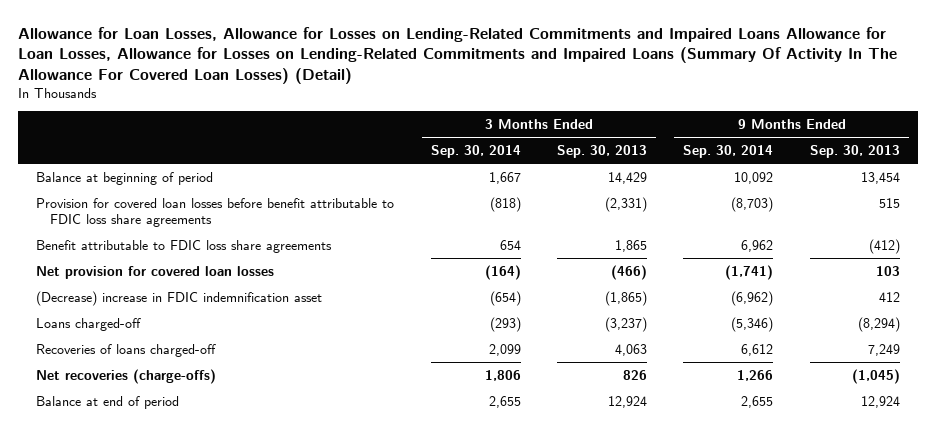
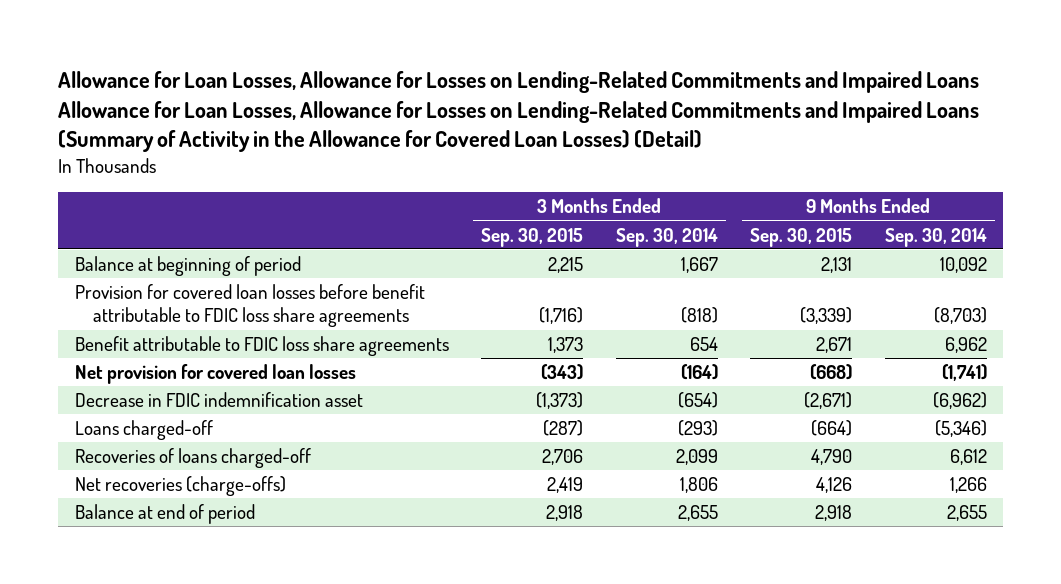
[18,26,898,84] Allowance for Loan Losses, Allowance for Losses on Lending-Related Commitments and Impaired Loans Allowance for Loan Losses, Allowance for Losses on Lending-Related Commitments and Impaired Loans (Summary Of Activity In The Allowance For Covered Loan Losses) (Detail) -> [58,71,980,153] Allowance for Loan Losses, Allowance for Losses on Lending-Related Commitments and Impaired Loans Allowance for Loan Losses, Allowance for Losses on Lending-Related Commitments and Impaired Loans (Summary of Activity in the Allowance for Covered Loan Losses) (Detail)
[557,144,648,158] Sep. 30, 2013 -> none
[809,144,900,158] Sep. 30, 2013 -> none
none -> [481,227,584,247] Sep. 30, 2015
none -> [750,227,853,247] Sep. 30, 2015
[36,290,323,306] (Decrease) increase in FDIC indemnification asset -> [74,392,363,408] Decrease in FDIC indemnification asset

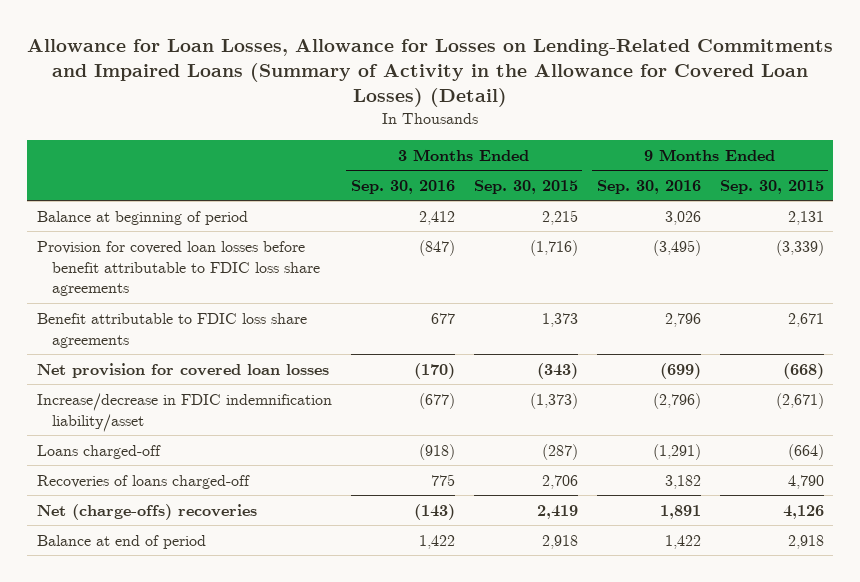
[58,71,980,153] Allowance for Loan Losses, Allowance for Losses on Lending-Related Commitments and Impaired Loans Allowance for Loan Losses, Allowance for Losses on Lending-Related Commitments and Impaired Loans (Summary of Activity in the Allowance for Covered Loan Losses) (Detail) -> [27,39,834,108] Allowance for Loan Losses, Allowance for Losses on Lending-Related Commitments and Impaired Loans (Summary of Activity in the Allowance for Covered Loan Losses) (Detail)
[615,227,718,247] Sep. 30, 2014 -> none
[884,227,987,247] Sep. 30, 2014 -> none
none -> [350,179,455,194] Sep. 30, 2016
none -> [596,179,701,194] Sep. 30, 2016
[74,392,363,408] Decrease in FDIC indemnification asset -> [36,392,332,432] Increase/decrease in FDIC indemnification liability/asset
[74,476,286,497] Net recoveries (charge-offs) -> [36,503,257,520] Net (charge-offs) recoveries

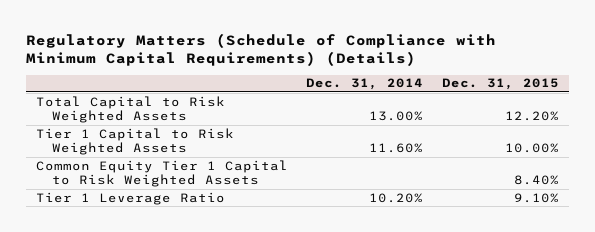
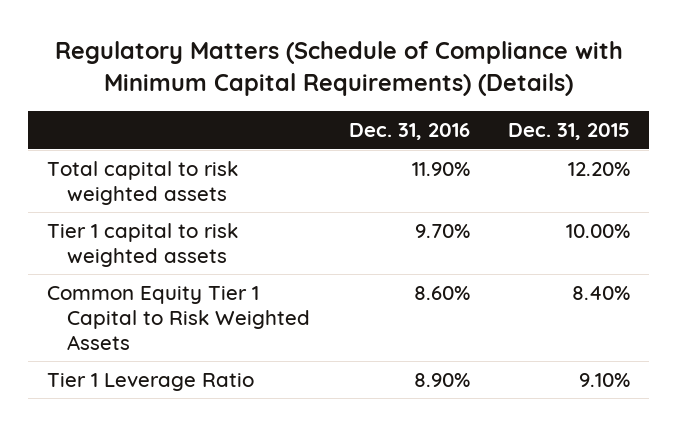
[306,78,424,91] Dec. 31, 2014 -> none
none -> [348,123,470,141] Dec. 31, 2016
[35,95,225,124] Total Capital to Risk Weighted Assets -> [47,160,239,205] Total capital to risk weighted assets
[35,127,234,156] Tier 1 Capital to Risk Weighted Assets -> [47,222,239,267] Tier 1 capital to risk weighted assets

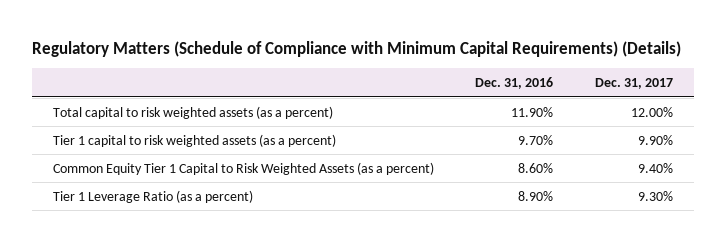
[508,123,631,141] Dec. 31, 2015 -> none
none -> [594,78,673,90] Dec. 31, 2017
[47,160,239,205] Total capital to risk weighted assets -> [52,105,333,119] Total capital to risk weighted assets (as a percent)
[47,222,239,267] Tier 1 capital to risk weighted assets -> [52,133,336,147] Tier 1 capital to risk weighted assets (as a percent)
[47,285,310,350] Common Equity Tier 1 Capital to Risk Weighted Assets -> [52,161,434,175] Common Equity Tier 1 Capital to Risk Weighted Assets (as a percent)
[47,372,255,391] Tier 1 Leverage Ratio -> [52,189,253,203] Tier 1 Leverage Ratio (as a percent)

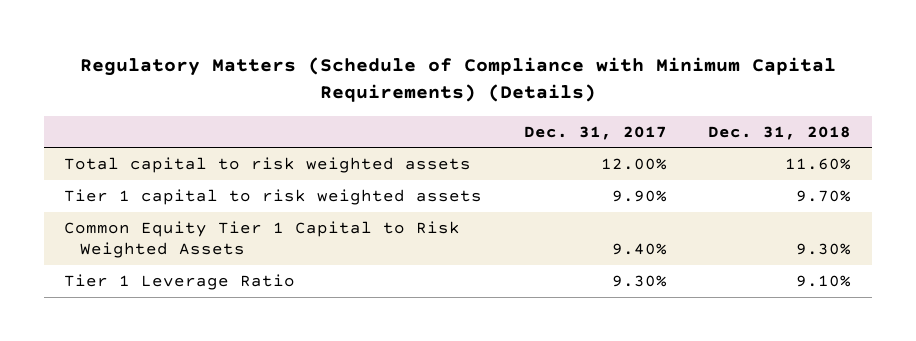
[475,77,554,90] Dec. 31, 2016 -> none
none -> [708,125,852,140] Dec. 31, 2018
[52,105,333,119] Total capital to risk weighted assets (as a percent) -> [64,156,472,173] Total capital to risk weighted assets
[52,133,336,147] Tier 1 capital to risk weighted assets (as a percent) -> [64,188,483,205] Tier 1 capital to risk weighted assets
[52,161,434,175] Common Equity Tier 1 Capital to Risk Weighted Assets (as a percent) -> [64,220,461,259] Common Equity Tier 1 Capital to Risk Weighted Assets
[52,189,253,203] Tier 1 Leverage Ratio (as a percent) -> [64,273,296,290] Tier 1 Leverage Ratio

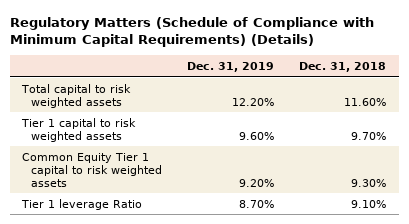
[523,125,667,140] Dec. 31, 2017 -> none
none -> [187,61,275,72] Dec. 31, 2019
[64,220,461,259] Common Equity Tier 1 Capital to Risk Weighted Assets -> [22,152,162,187] Common Equity Tier 1 capital to risk weighted assets
[64,273,296,290] Tier 1 Leverage Ratio -> [21,198,143,210] Tier 1 leverage Ratio

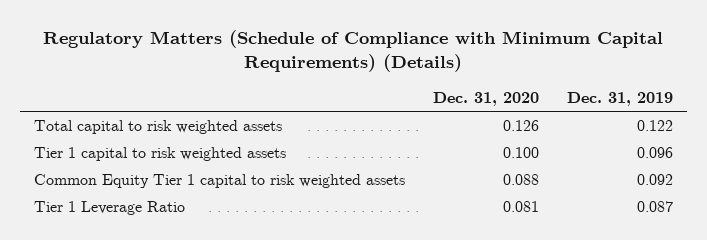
[299,61,387,72] Dec. 31, 2018 -> none
none -> [432,91,539,106] Dec. 31, 2020
[232,97,275,106] 12.20% -> [636,119,673,131] 0.122
[239,131,275,140] 9.60% -> [636,146,673,158] 0.096
[239,178,275,187] 9.20% -> [636,173,673,185] 0.092
[21,198,143,210] Tier 1 leverage Ratio -> [34,200,186,215] Tier 1 Leverage Ratio
[239,199,275,208] 8.70% -> [636,200,673,212] 0.087

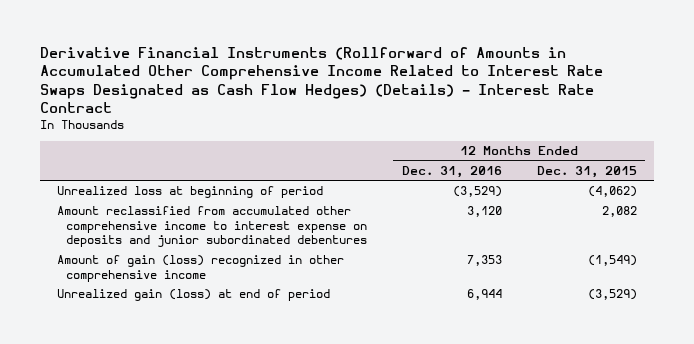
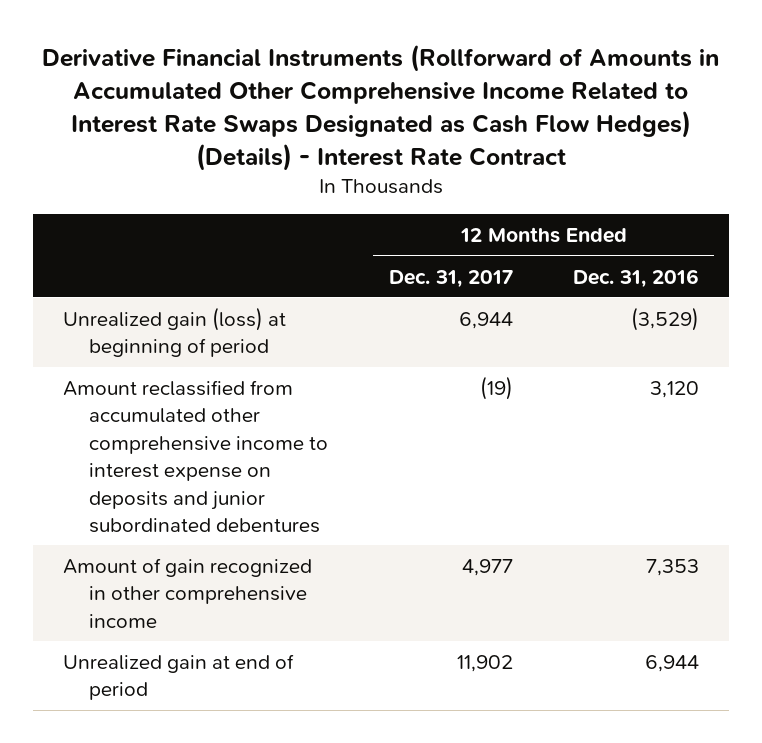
[536,166,637,179] Dec. 31, 2015 -> none
none -> [388,269,513,288] Dec. 31, 2017
[56,186,323,199] Unrealized loss at beginning of period -> [62,306,286,358] Unrealized gain (loss) at beginning of period
[56,255,344,282] Amount of gain (loss) recognized in other comprehensive income -> [62,557,312,628] Amount of gain recognized in other comprehensive income
[56,289,330,302] Unrealized gain (loss) at end of period -> [62,653,294,701] Unrealized gain at end of period

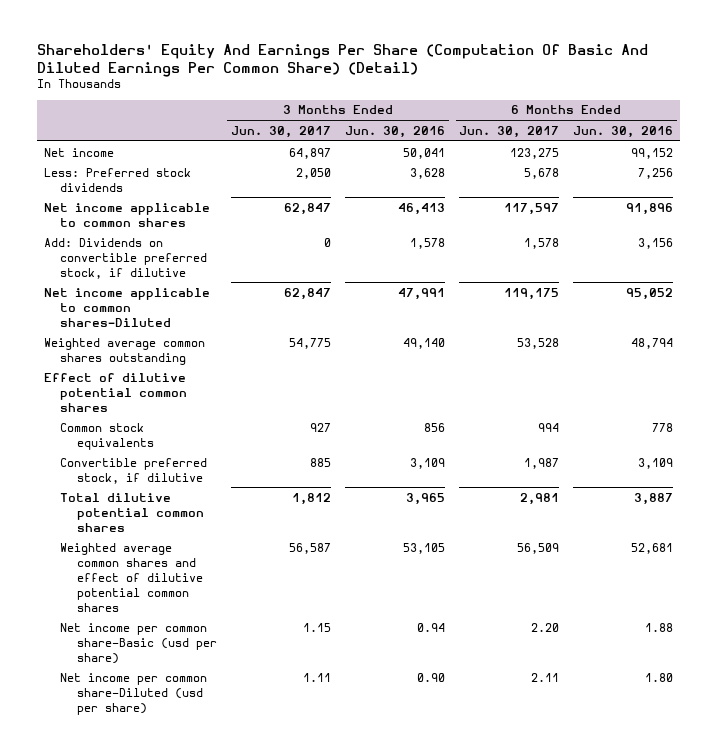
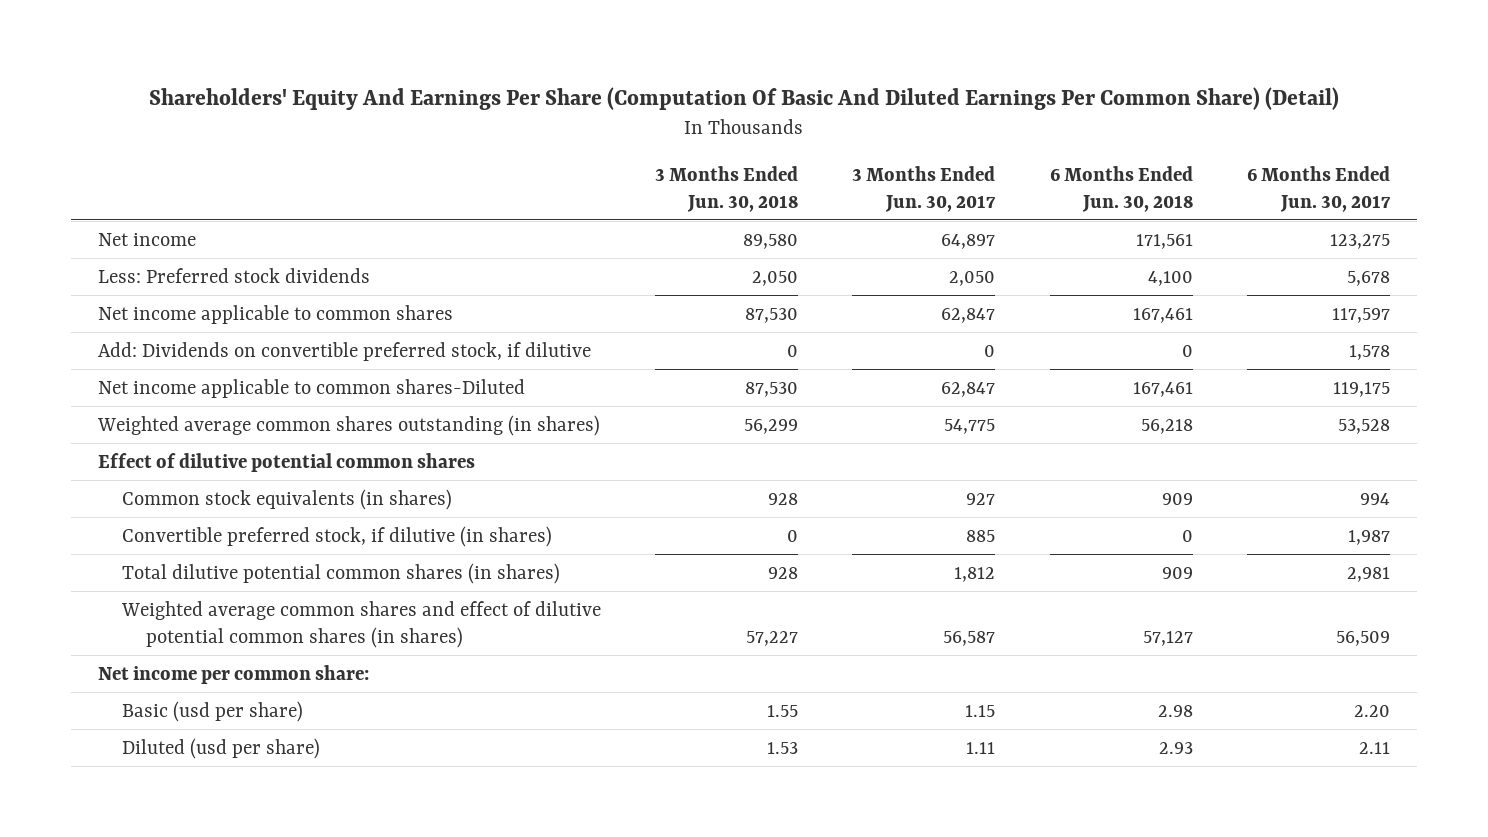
[345,125,446,138] Jun. 30, 2016 -> none
[573,125,674,138] Jun. 30, 2016 -> none
none -> [655,165,799,212] 3 Months Ended Jun. 30, 2018
none -> [1049,165,1193,212] 6 Months Ended Jun. 30, 2018
[43,337,205,365] Weighted average common shares outstanding -> [97,414,601,436] Weighted average common shares outstanding (in shares)
[60,422,154,450] Common stock equivalents -> [122,488,453,510] Common stock equivalents (in shares)
[60,457,208,484] Convertible preferred stock, if dilutive -> [122,525,553,547] Convertible preferred stock, if dilutive (in shares)
[60,492,204,532] Total dilutive potential common shares -> [122,562,561,584] Total dilutive potential common shares (in shares)
[60,542,203,612] Weighted average common shares and effect of dilutive potential common shares -> [121,600,602,648] Weighted average common shares and effect of dilutive potential common shares (in shares)
none -> [98,664,370,684] Net income per common share:
[60,622,217,664] Net income per common share-Basic (usd per share) -> [122,700,304,722] Basic (usd per share)
[60,672,208,715] Net income per common share-Diluted (usd per share) -> [122,737,321,759] Diluted (usd per share)

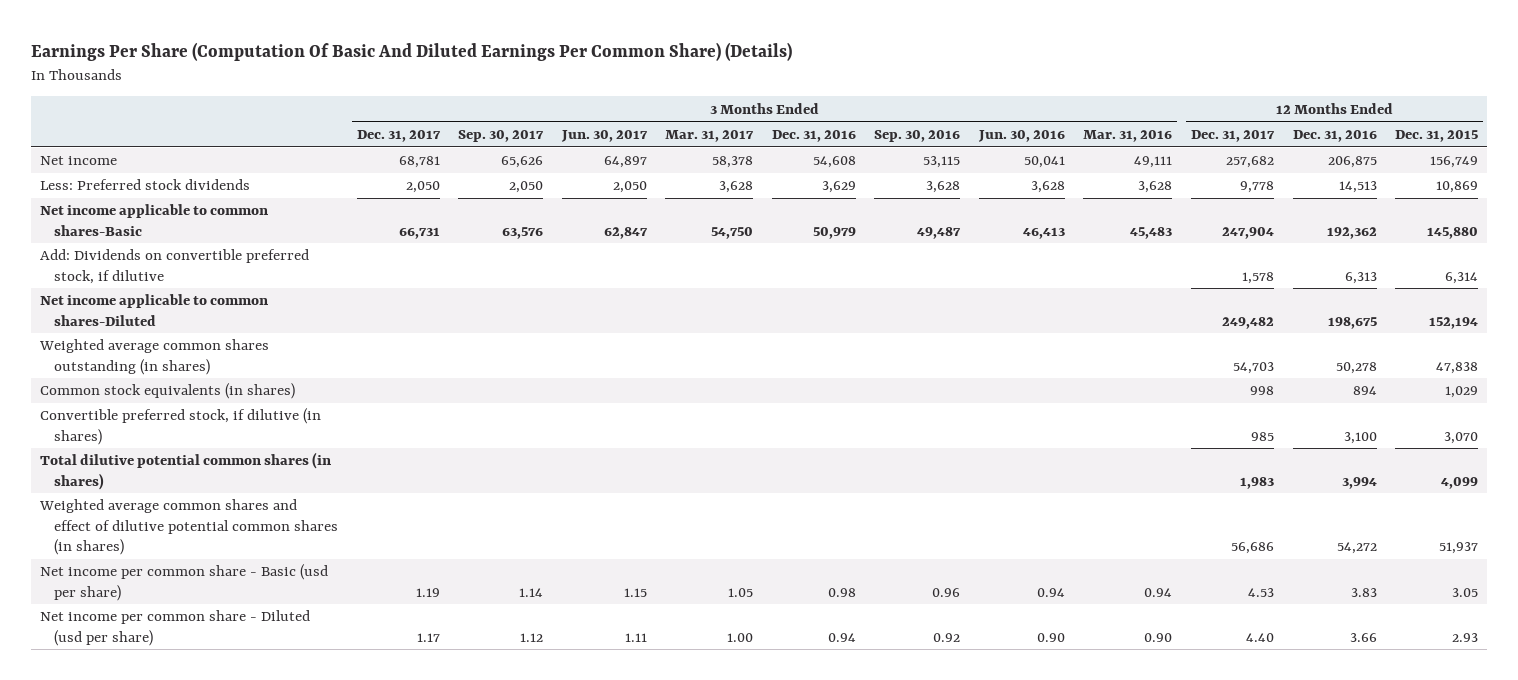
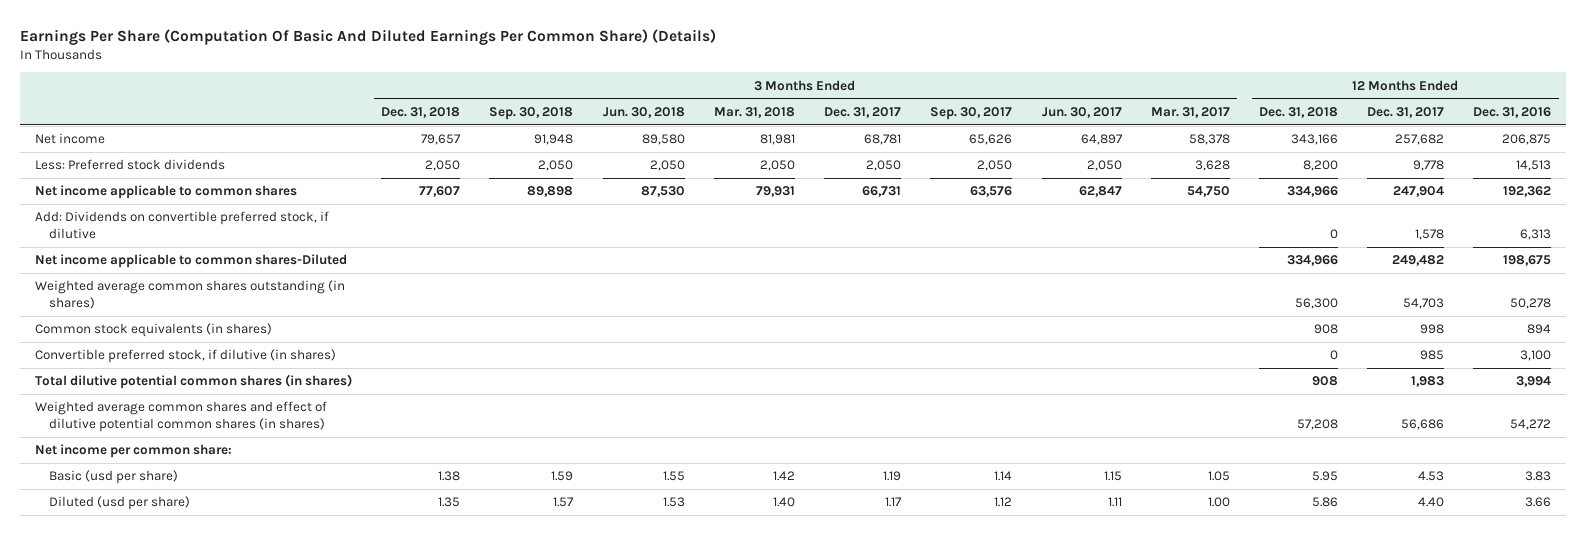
[771,129,856,142] Dec. 31, 2016 -> none
[874,129,961,142] Sep. 30, 2016 -> none
[977,129,1065,142] Jun. 30, 2016 -> none
[1083,129,1173,142] Mar. 31, 2016 -> none
[1395,129,1479,142] Dec. 31, 2015 -> none
none -> [381,106,461,118] Dec. 31, 2018
none -> [489,106,574,120] Sep. 30, 2018
none -> [602,106,685,118] Jun. 30, 2018
none -> [713,106,795,118] Mar. 31, 2018
none -> [1258,106,1338,118] Dec. 31, 2018
[40,204,269,236] Net income applicable to common shares-Basic -> [34,185,297,200] Net income applicable to common shares
none -> [34,444,232,459] Net income per common share:
[40,564,329,601] Net income per common share - Basic (usd per share) -> [49,470,179,485] Basic (usd per share)
[40,610,311,646] Net income per common share - Diluted (usd per share) -> [49,496,191,511] Diluted (usd per share)

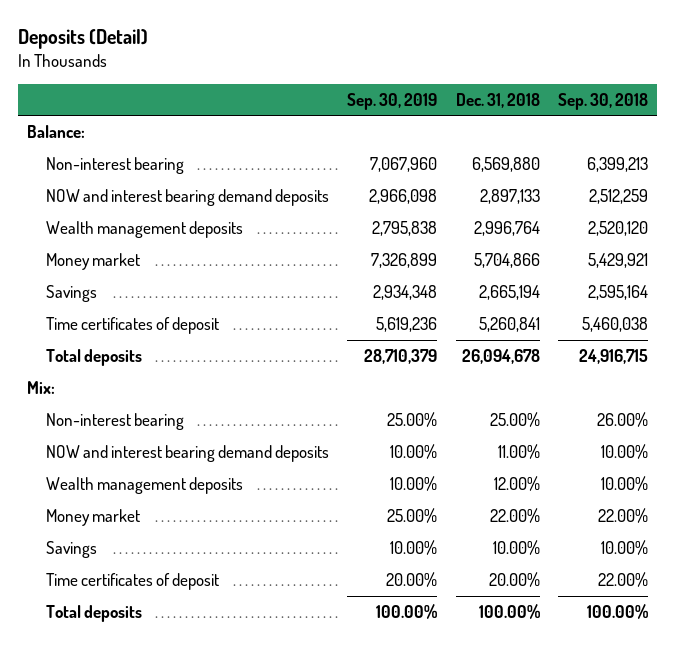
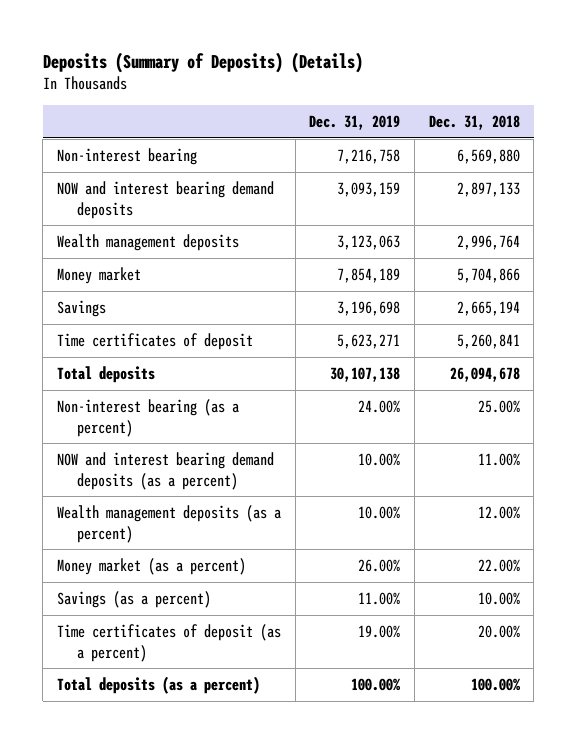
[17,28,148,49] Deposits (Detail) -> [42,51,363,73] Deposits (Summary of Deposits) (Details)
[347,92,438,110] Sep. 30, 2019 -> none
[557,92,648,110] Sep. 30, 2018 -> none
none -> [309,114,401,130] Dec. 31, 2019
[26,125,85,139] Balance: -> none
[26,381,55,395] Mix: -> none
[46,413,185,431] Non-interest bearing -> [57,398,240,437] Non-interest bearing (as a percent)
[46,445,330,463] NOW and interest bearing demand deposits -> [57,451,275,490] NOW and interest bearing demand deposits (as a percent)
[46,477,244,495] Wealth management deposits -> [57,504,282,543] Wealth management deposits (as a percent)
[46,509,141,527] Money market -> [57,557,247,575] Money market (as a percent)
[46,541,98,559] Savings -> [57,590,212,608] Savings (as a percent)
[46,573,220,591] Time certificates of deposit -> [57,623,282,662] Time certificates of deposit (as a percent)
[46,605,143,623] Total deposits -> [57,675,261,694] Total deposits (as a percent)

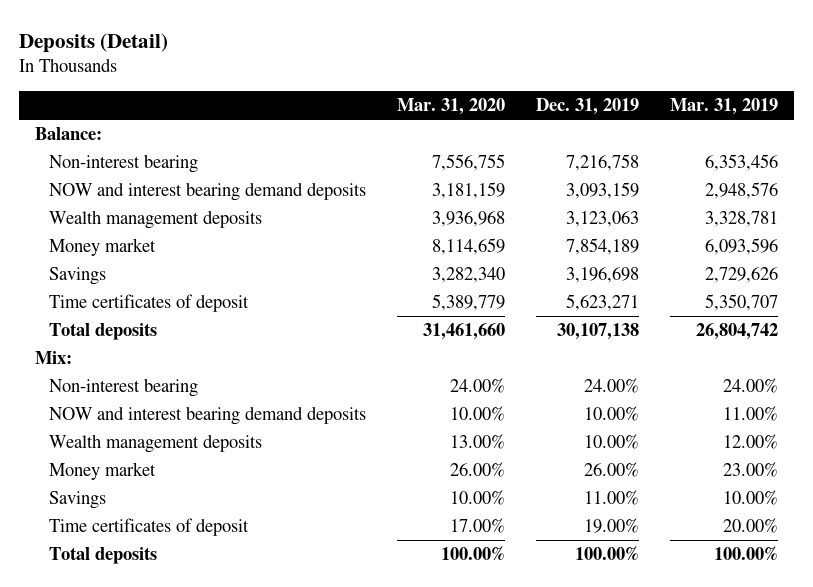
[42,51,363,73] Deposits (Summary of Deposits) (Details) -> [19,32,169,53] Deposits (Detail)
[428,114,520,130] Dec. 31, 2018 -> none
none -> [397,97,506,115] Mar. 31, 2020
none -> [670,97,779,115] Mar. 31, 2019
none -> [34,127,102,141] Balance:
none -> [34,351,72,365] Mix:
[57,398,240,437] Non-interest bearing (as a percent) -> [49,378,199,398] Non-interest bearing
[57,451,275,490] NOW and interest bearing demand deposits (as a percent) -> [49,406,367,426] NOW and interest bearing demand deposits
[57,504,282,543] Wealth management deposits (as a percent) -> [49,434,263,454] Wealth management deposits
[57,557,247,575] Money market (as a percent) -> [49,462,157,481] Money market
[57,590,212,608] Savings (as a percent) -> [49,491,107,510] Savings
[57,623,282,662] Time certificates of deposit (as a percent) -> [49,518,250,537] Time certificates of deposit
[57,675,261,694] Total deposits (as a percent) -> [49,547,158,565] Total deposits

